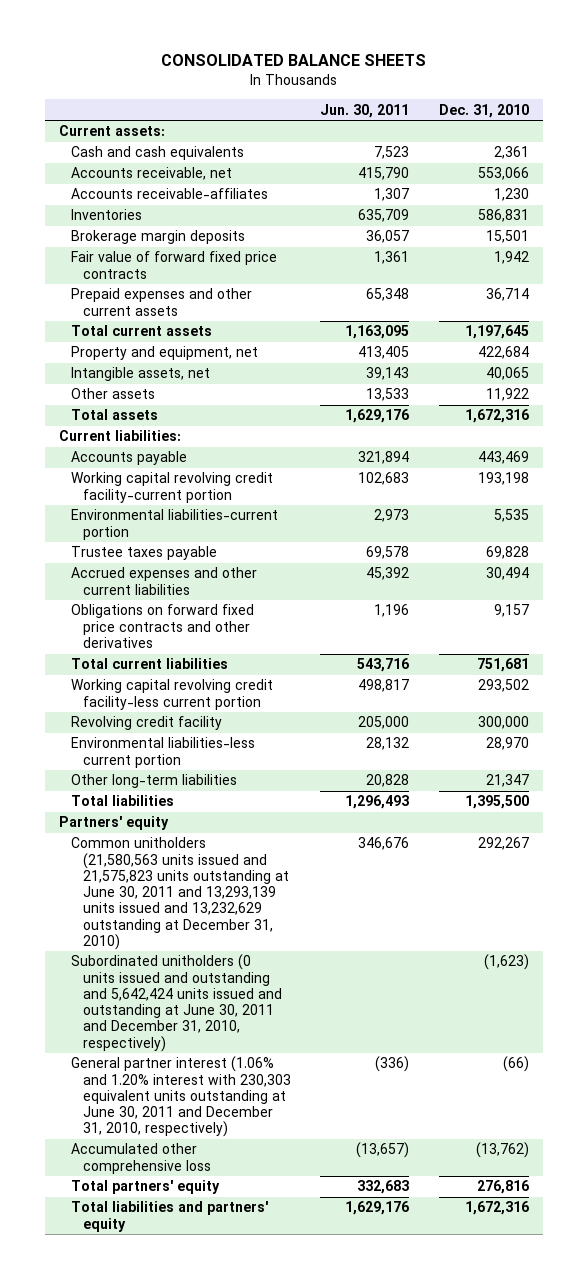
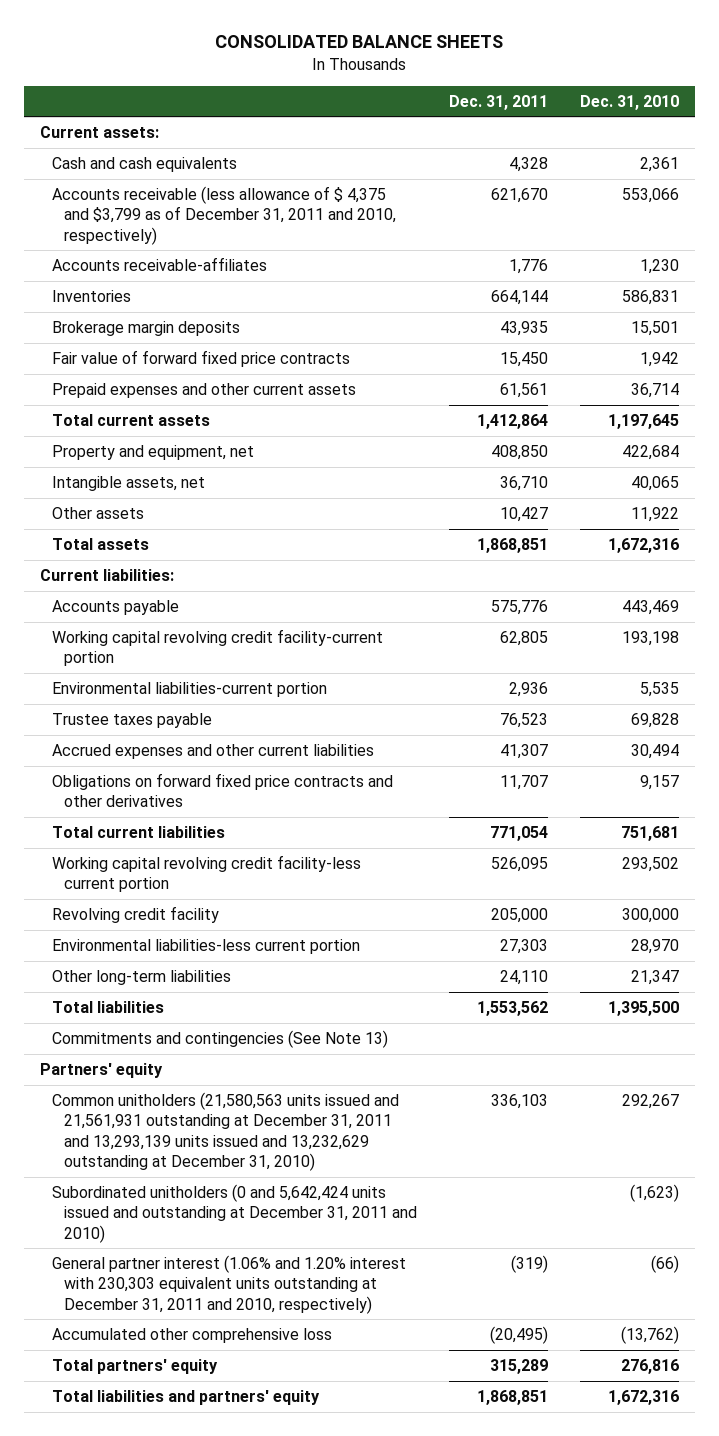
[320,103,410,118] Jun. 30, 2011 -> none
none -> [448,94,548,110] Dec. 31, 2011
[71,167,233,181] Accounts receivable, net -> [51,186,396,245] Accounts receivable (less allowance of $ 4,375 and $3,799 as of December 31, 2011 and 2010, respectively)
none -> [51,1030,388,1049] Commitments and contingencies (See Note 13)
[71,837,289,950] Common unitholders (21,580,563 units issued and 21,575,823 units outstanding at June 30, 2011 and 13,293,139 units issued and 13,232,629 outstanding at December 31, 2010) -> [51,1092,399,1171] Common unitholders (21,580,563 units issued and 21,561,931 outstanding at December 31, 2011 and 13,293,139 units issued and 13,232,629 outstanding at December 31, 2010)
[71,954,282,1052] Subordinated unitholders (0 units issued and outstanding and 5,642,424 units issued and outstanding at June 30, 2011 and December 31, 2010, respectively) -> [51,1184,417,1243] Subordinated unitholders (0 and 5,642,424 units issued and outstanding at December 31, 2011 and 2010)
[71,1056,291,1138] General partner interest (1.06% and 1.20% interest with 230,303 equivalent units outstanding at June 30, 2011 and December 31, 2010, respectively) -> [51,1255,406,1314] General partner interest (1.06% and 1.20% interest with 230,303 equivalent units outstanding at December 31, 2011 and 2010, respectively)

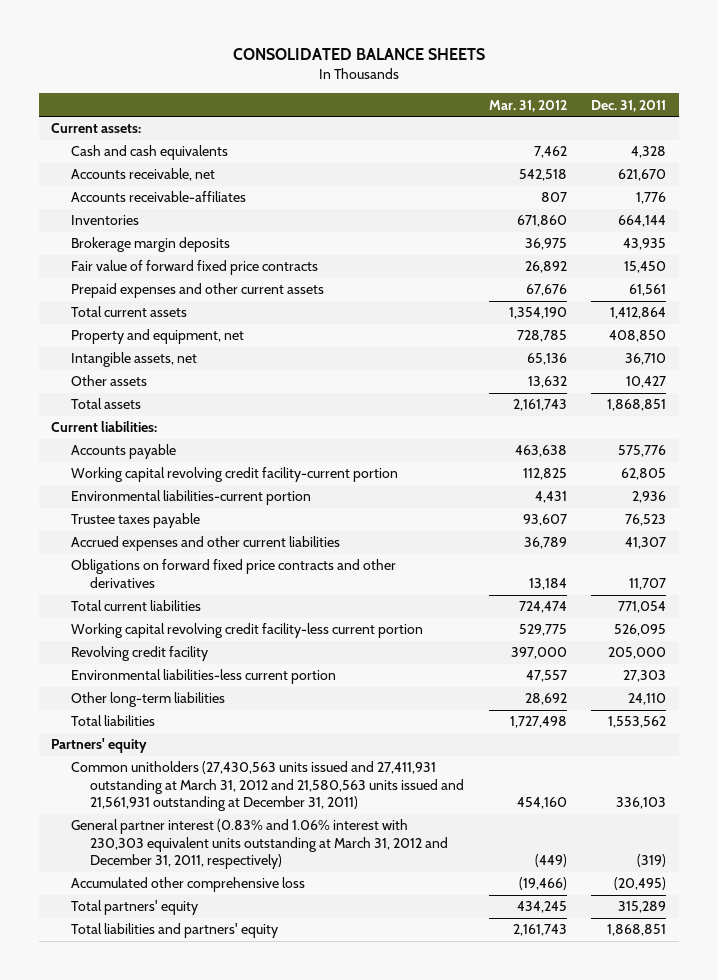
[579,94,679,110] Dec. 31, 2010 -> none
none -> [488,99,567,112] Mar. 31, 2012
[51,186,396,245] Accounts receivable (less allowance of $ 4,375 and $3,799 as of December 31, 2011 and 2010, respectively) -> [70,168,215,182] Accounts receivable, net
[51,1030,388,1049] Commitments and contingencies (See Note 13) -> none
[51,1184,417,1243] Subordinated unitholders (0 and 5,642,424 units issued and outstanding at December 31, 2011 and 2010) -> none
[51,1092,399,1171] Common unitholders (21,580,563 units issued and 21,561,931 outstanding at December 31, 2011 and 13,293,139 units issued and 13,232,629 outstanding at December 31, 2010) -> [70,761,465,812] Common unitholders (27,430,563 units issued and 27,411,931 outstanding at March 31, 2012 and 21,580,563 units issued and 21,561,931 outstanding at December 31, 2011)
[51,1255,406,1314] General partner interest (1.06% and 1.20% interest with 230,303 equivalent units outstanding at December 31, 2011 and 2010, respectively) -> [70,819,449,870] General partner interest (0.83% and 1.06% interest with 230,303 equivalent units outstanding at March 31, 2012 and December 31, 2011, respectively)

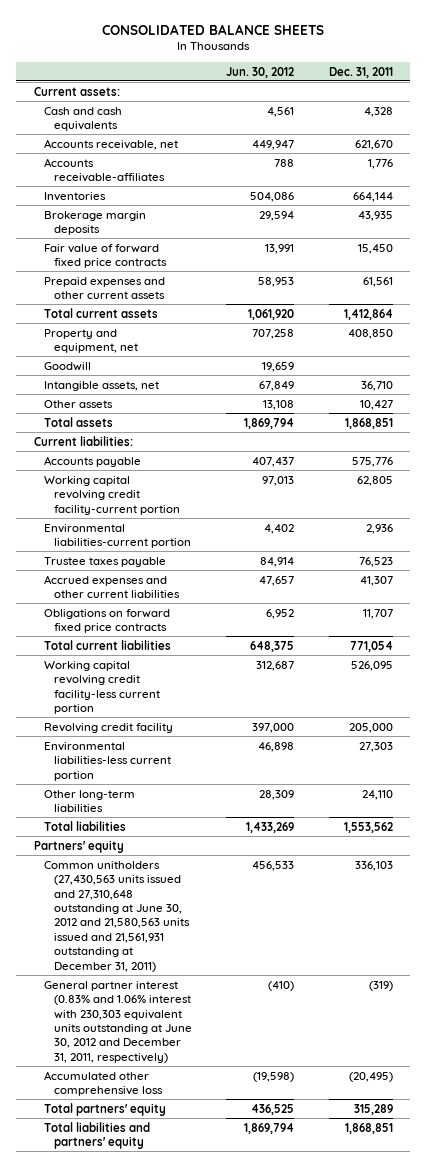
[488,99,567,112] Mar. 31, 2012 -> none
none -> [226,66,295,78] Jun. 30, 2012
none -> [43,361,91,371] Goodwill
[70,559,396,588] Obligations on forward fixed price contracts and other derivatives -> [43,608,170,634] Obligations on forward fixed price contracts
[70,761,465,812] Common unitholders (27,430,563 units issued and 27,411,931 outstanding at March 31, 2012 and 21,580,563 units issued and 21,561,931 outstanding at December 31, 2011) -> [43,860,190,972] Common unitholders (27,430,563 units issued and 27,310,648 outstanding at June 30, 2012 and 21,580,563 units issued and 21,561,931 outstanding at December 31, 2011)
[70,819,449,870] General partner interest (0.83% and 1.06% interest with 230,303 equivalent units outstanding at March 31, 2012 and December 31, 2011, respectively) -> [43,980,192,1063] General partner interest (0.83% and 1.06% interest with 230,303 equivalent units outstanding at June 30, 2012 and December 31, 2011, respectively)

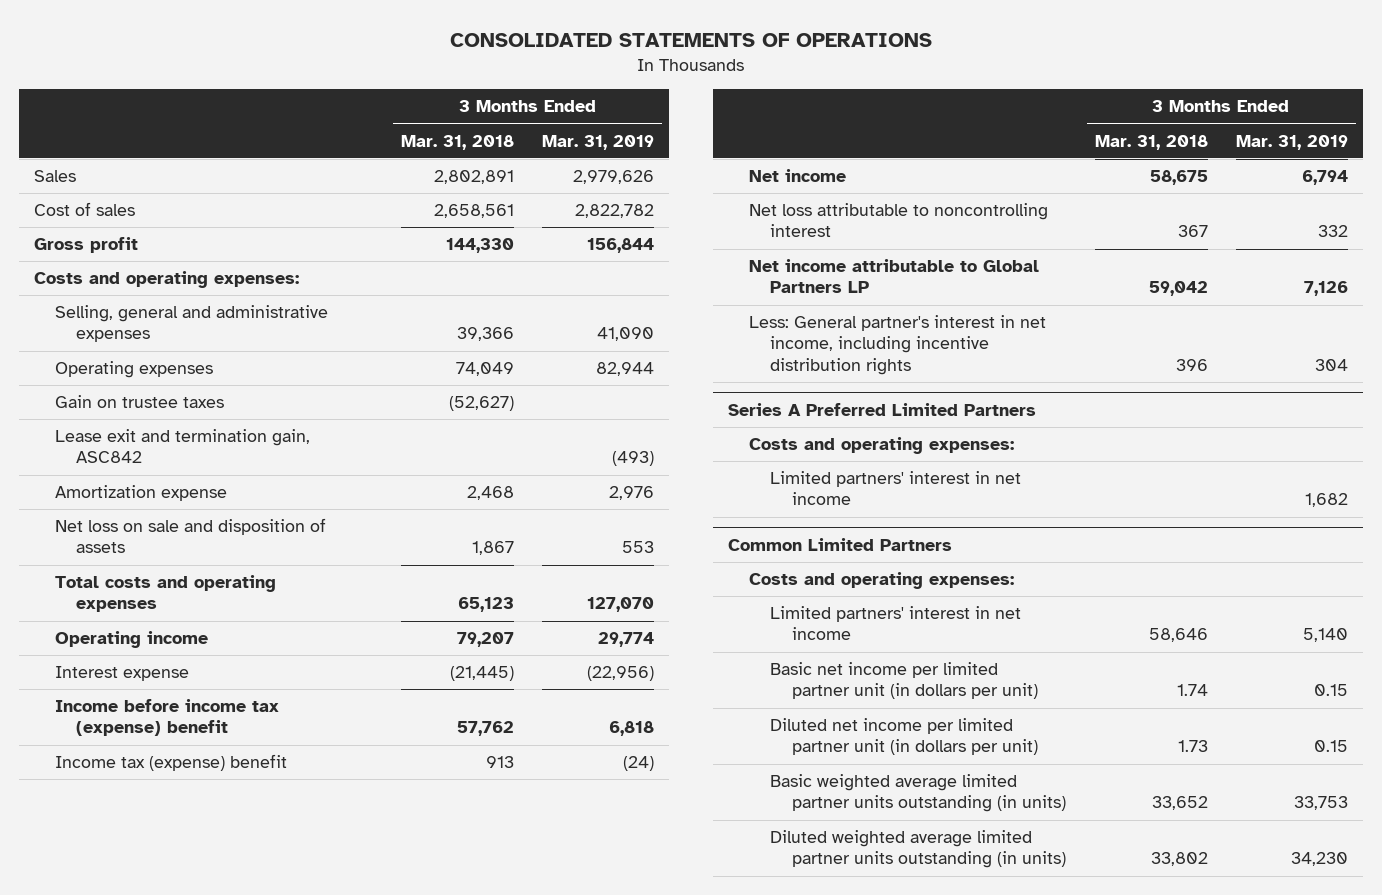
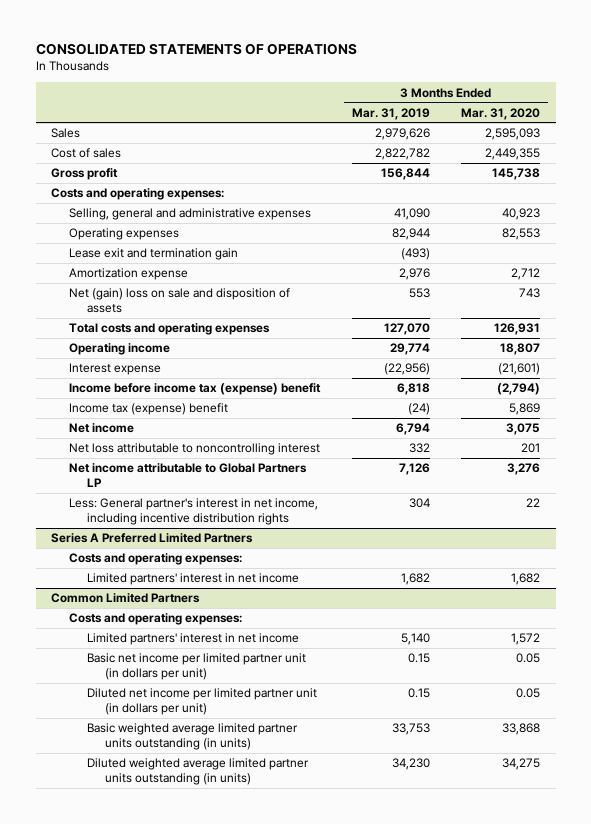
[400,134,514,150] Mar. 31, 2018 -> none
none -> [461,107,541,120] Mar. 31, 2020
[55,395,225,409] Gain on trustee taxes -> none
[55,429,311,464] Lease exit and termination gain, ASC842 -> [69,248,239,261] Lease exit and termination gain
[55,518,327,554] Net loss on sale and disposition of assets -> [69,288,291,313] Net (gain) loss on sale and disposition of assets

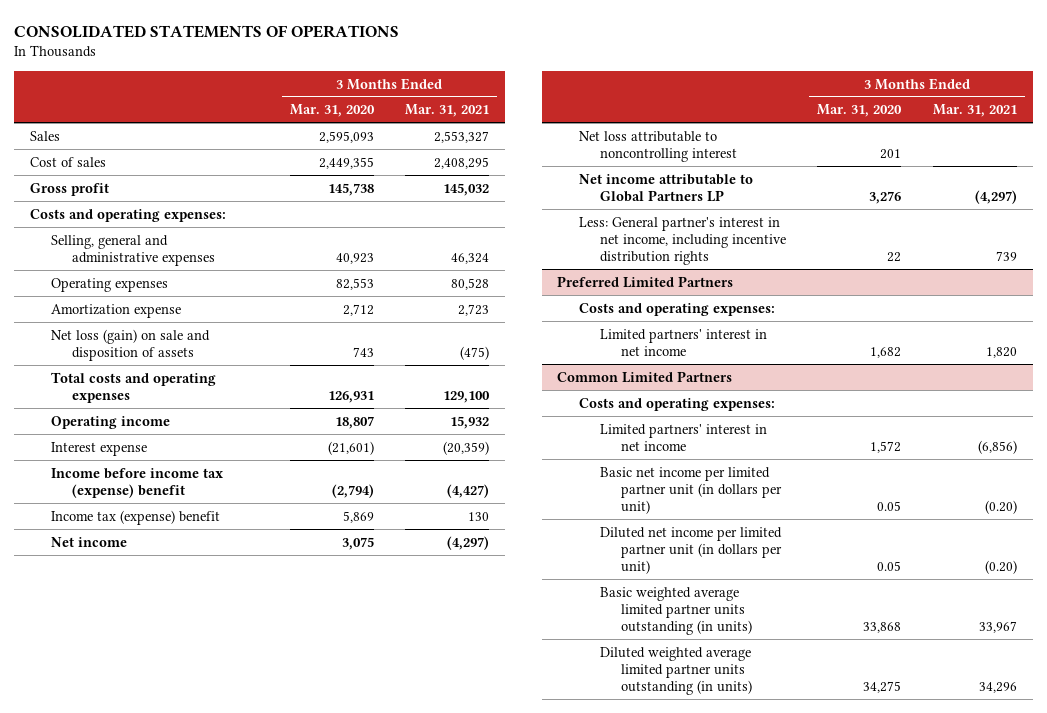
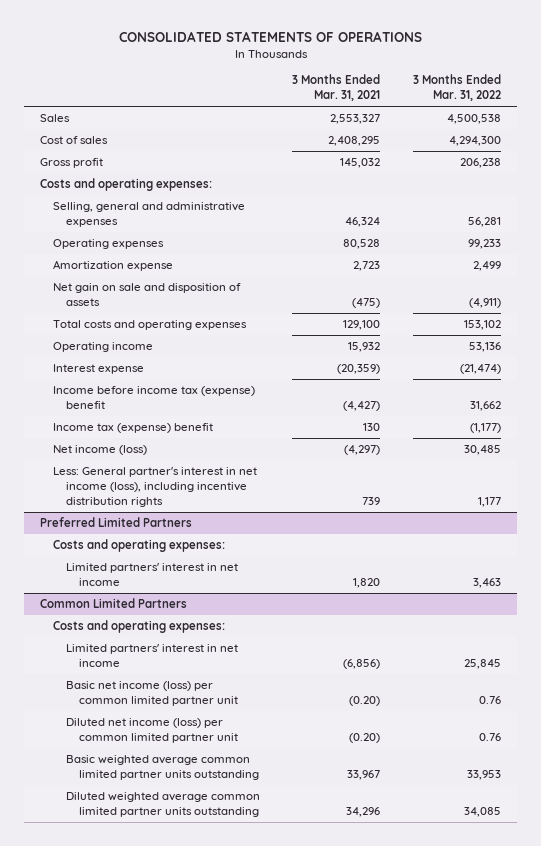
[289,104,375,118] Mar. 31, 2020 -> none
none -> [413,74,502,102] 3 Months Ended Mar. 31, 2022
[50,328,210,361] Net loss (gain) on sale and disposition of assets -> [52,283,241,307] Net gain on sale and disposition of assets
[50,536,127,547] Net income -> none
[578,130,737,162] Net loss attributable to noncontrolling interest -> none
[578,173,753,202] Net income attributable to Global Partners LP -> [52,445,147,456] Net income (loss)
[578,216,786,265] Less: General partner's interest in net income, including incentive distribution rights -> [52,467,257,508] Less: General partner's interest in net income (loss), including incentive distribution rights
[599,466,782,514] Basic net income per limited partner unit (in dollars per unit) -> [65,681,238,707] Basic net income (loss) per common limited partner unit
[599,526,782,574] Diluted net income per limited partner unit (in dollars per unit) -> [65,718,238,744] Diluted net income (loss) per common limited partner unit
[599,586,752,635] Basic weighted average limited partner units outstanding (in units) -> [65,755,259,781] Basic weighted average common limited partner units outstanding
[599,646,752,695] Diluted weighted average limited partner units outstanding (in units) -> [65,792,260,818] Diluted weighted average common limited partner units outstanding

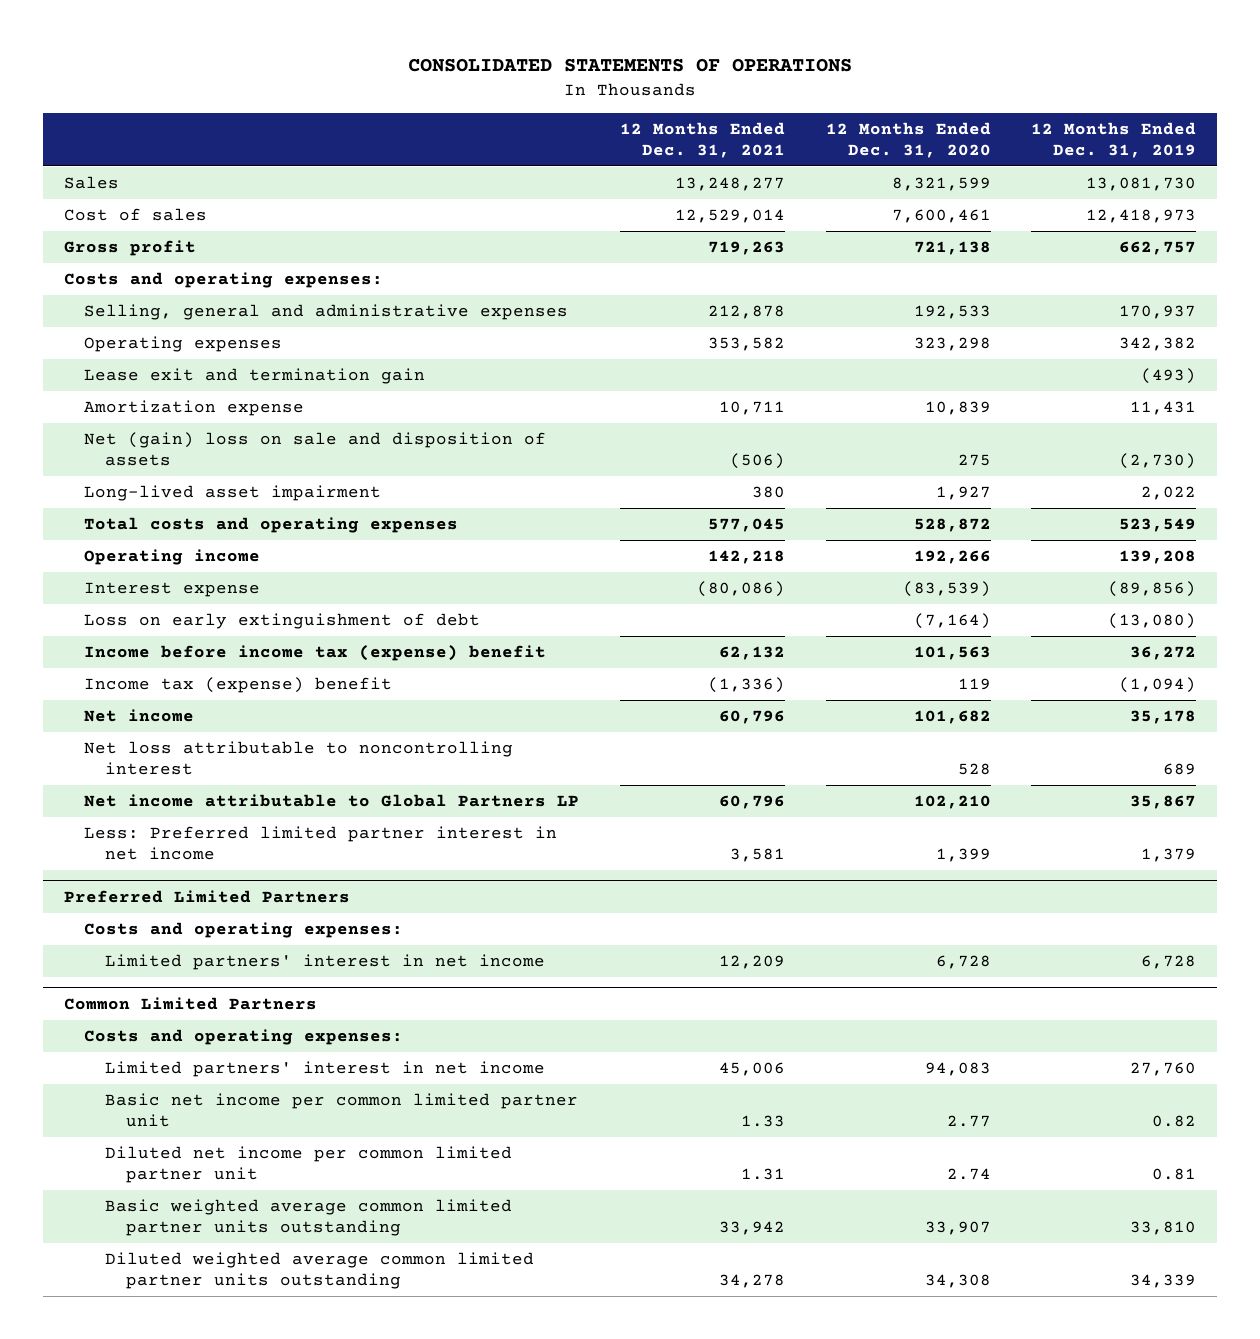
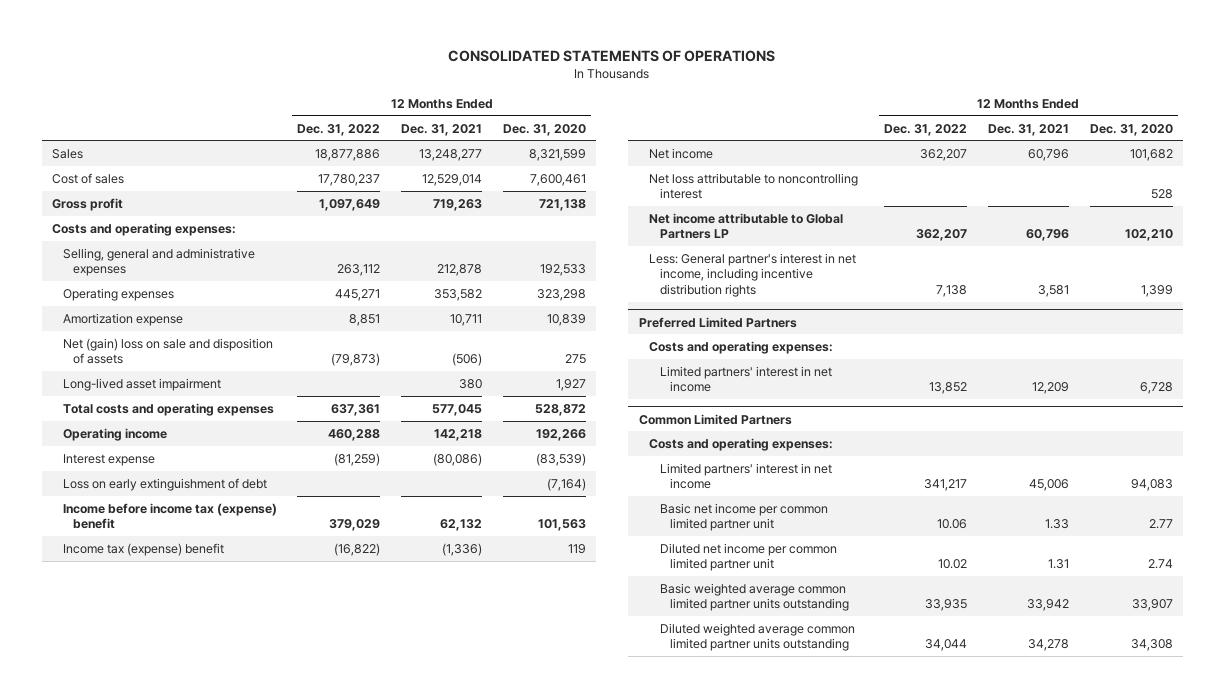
[1031,121,1197,158] 12 Months Ended Dec. 31, 2019 -> none
none -> [297,123,381,136] Dec. 31, 2022
[84,368,426,385] Lease exit and termination gain -> none
[84,826,558,861] Less: Preferred limited partner interest in net income -> [649,252,857,298] Less: General partner's interest in net income, including incentive distribution rights

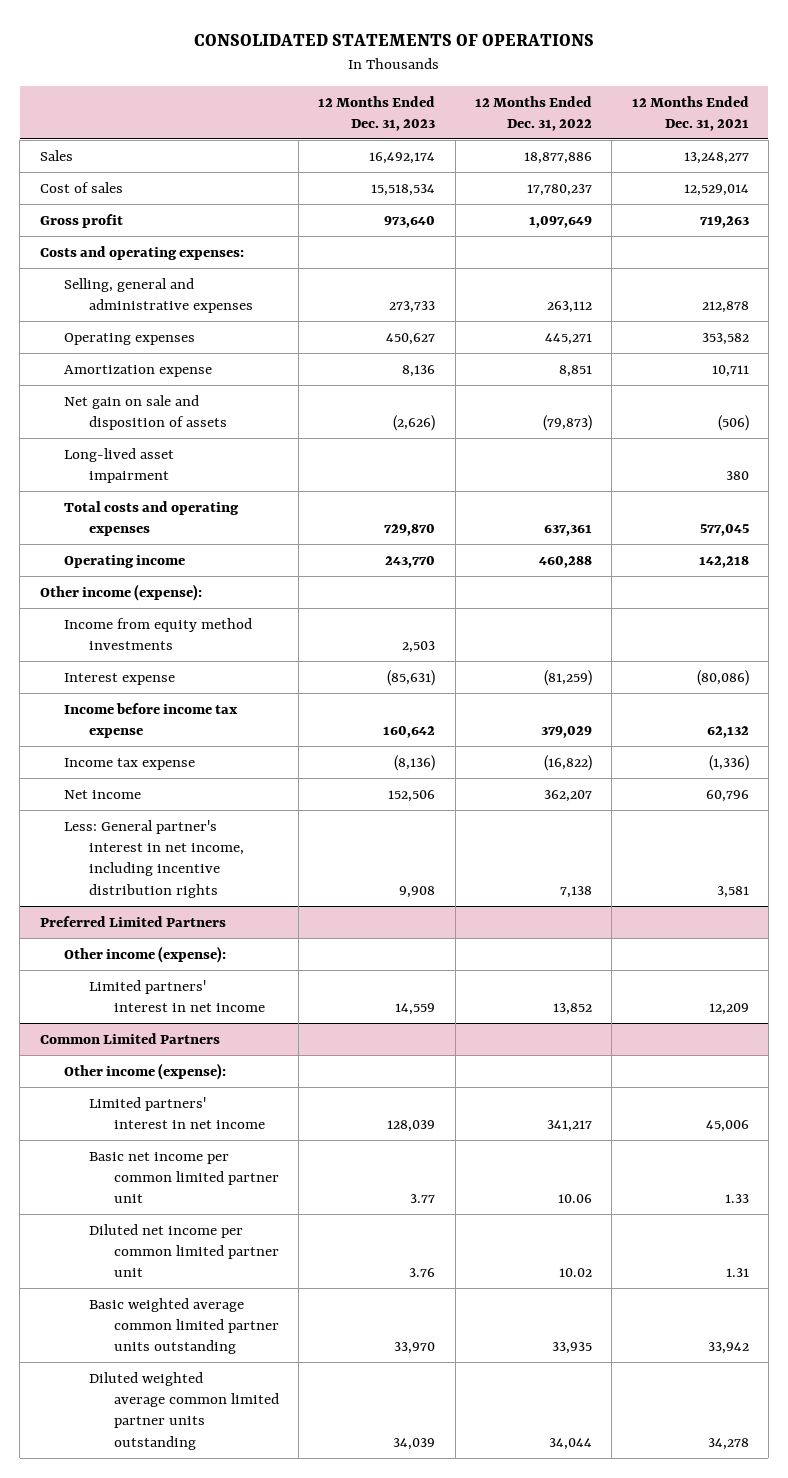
[503,123,587,136] Dec. 31, 2020 -> none
none -> [318,95,436,131] 12 Months Ended Dec. 31, 2023
[62,337,273,365] Net (gain) loss on sale and disposition of assets -> [64,394,227,431] Net gain on sale and disposition of assets
none -> [39,583,202,601] Other income (expense):
none -> [64,617,253,651] Income from equity method investments
[62,477,267,491] Loss on early extinguishment of debt -> none
[62,502,277,530] Income before income tax (expense) benefit -> [64,702,239,739] Income before income tax expense
[62,542,224,556] Income tax (expense) benefit -> [64,757,196,770] Income tax expense
[649,172,859,200] Net loss attributable to noncontrolling interest -> none
[649,212,844,240] Net income attributable to Global Partners LP -> none
[649,340,834,354] Costs and operating expenses: -> none
none -> [64,945,227,963] Other income (expense):
[649,437,834,451] Costs and operating expenses: -> none
none -> [64,1062,227,1080] Other income (expense):

